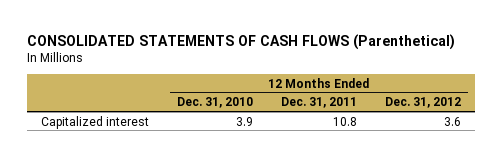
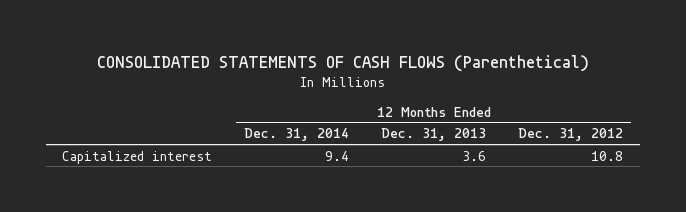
[176,97,253,109] Dec. 31, 2010 -> none
[281,97,358,109] Dec. 31, 2011 -> none
none -> [244,128,350,142] Dec. 31, 2014
none -> [381,128,487,142] Dec. 31, 2013
[444,116,462,126] 3.6 -> [591,150,624,161] 10.8

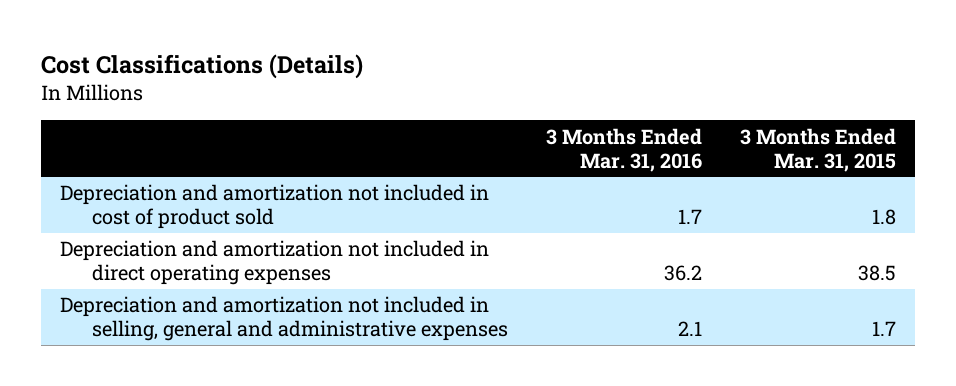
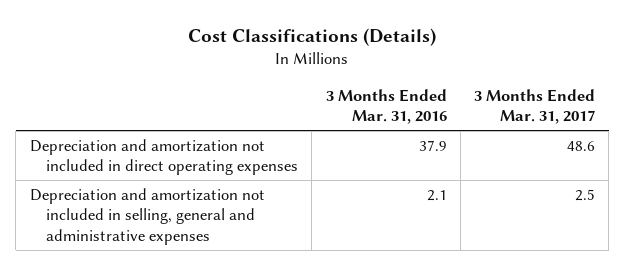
[739,127,896,172] 3 Months Ended Mar. 31, 2015 -> none
none -> [474,88,596,125] 3 Months Ended Mar. 31, 2017
[60,184,490,230] Depreciation and amortization not included in cost of product sold -> none
[663,265,702,282] 36.2 -> [418,139,447,151] 37.9

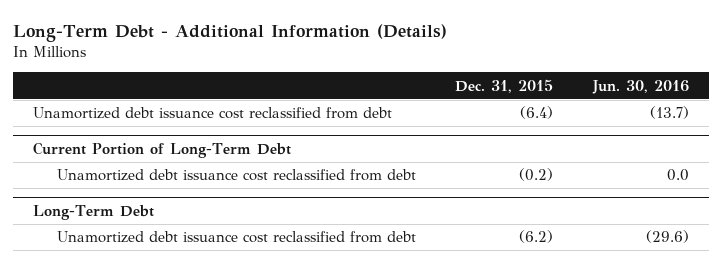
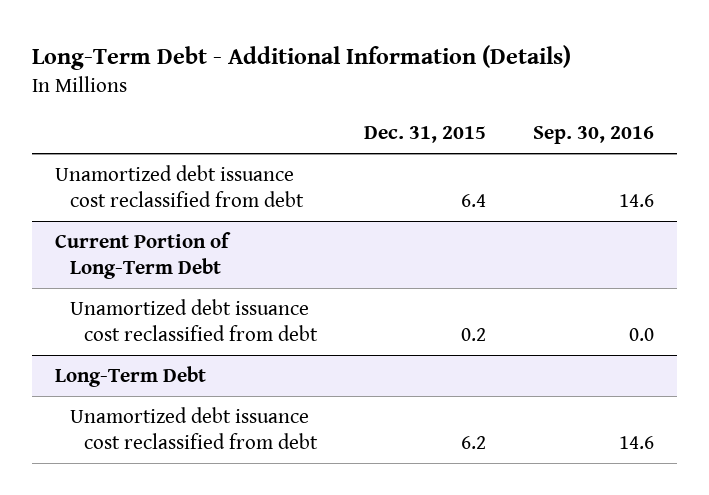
[592,79,690,94] Jun. 30, 2016 -> none
none -> [532,126,654,145] Sep. 30, 2016
[520,106,554,120] (6.4) -> [461,193,487,207] 6.4
[519,168,554,182] (0.2) -> [461,327,487,341] 0.2
[519,230,554,244] (6.2) -> [461,435,487,449] 6.2

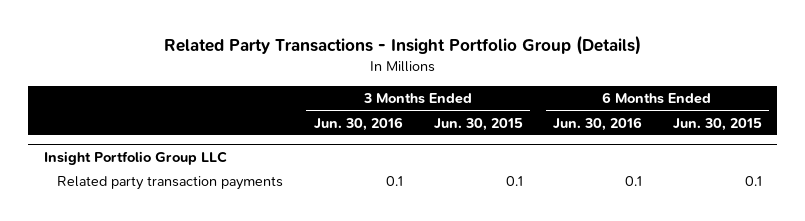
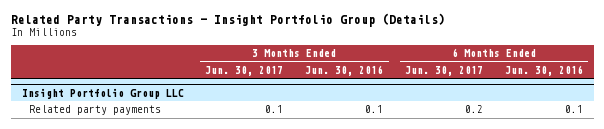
[433,117,523,131] Jun. 30, 2015 -> none
[672,117,762,131] Jun. 30, 2015 -> none
none -> [205,65,284,76] Jun. 30, 2017
none -> [405,65,484,76] Jun. 30, 2017
[57,176,284,191] Related party transaction payments -> [29,105,162,116] Related party payments

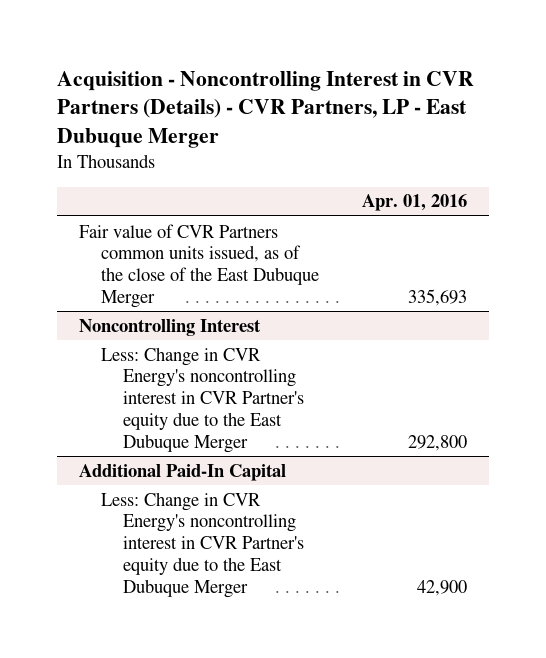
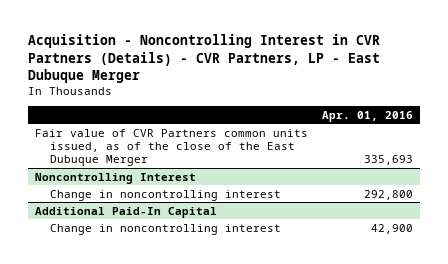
[100,346,304,453] Less: Change in CVR Energy's noncontrolling interest in CVR Partner's equity due to the East Dubuque Merger -> [49,189,281,201] Change in noncontrolling interest
[100,491,304,598] Less: Change in CVR Energy's noncontrolling interest in CVR Partner's equity due to the East Dubuque Merger -> [49,223,281,235] Change in noncontrolling interest

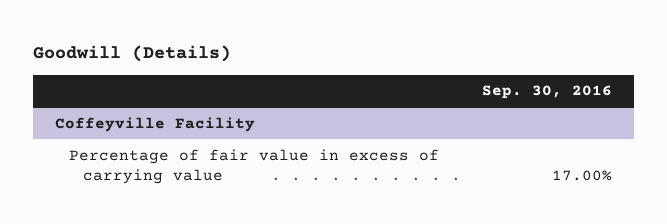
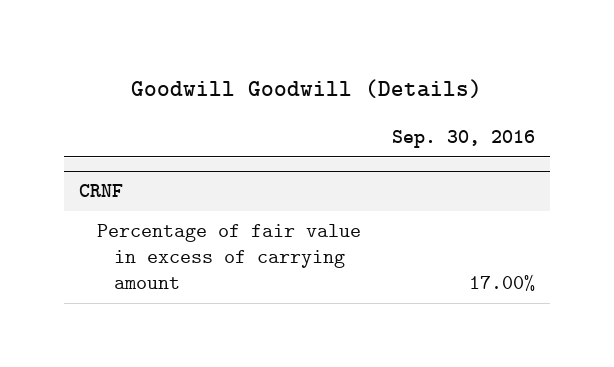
[33,45,232,63] Goodwill (Details) -> [131,79,483,99] Goodwill Goodwill (Details)
[55,116,256,132] Coffeyville Facility -> [79,184,124,198] CRNF
[68,148,439,184] Percentage of fair value in excess of carrying value -> [96,224,361,290] Percentage of fair value in excess of carrying amount

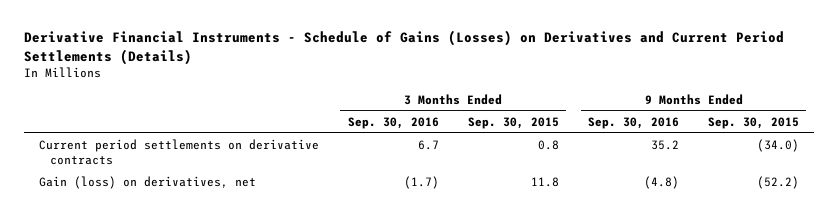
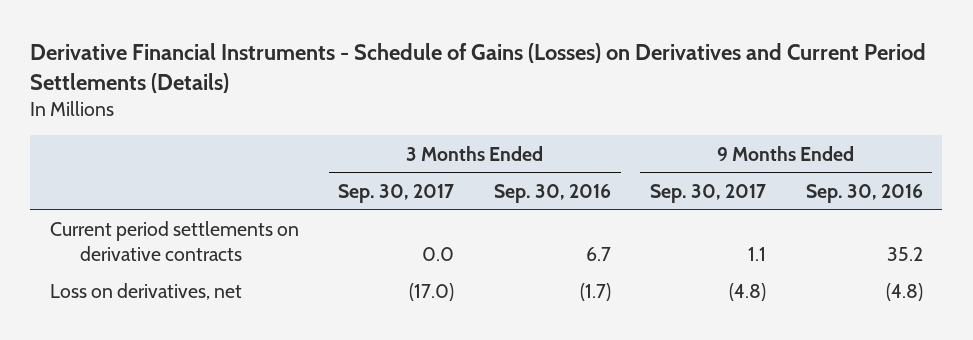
[467,116,559,129] Sep. 30, 2015 -> none
[708,116,800,129] Sep. 30, 2015 -> none
none -> [338,183,455,203] Sep. 30, 2017
none -> [650,183,767,203] Sep. 30, 2017
[38,176,256,190] Gain (loss) on derivatives, net -> [49,283,242,301] Loss on derivatives, net

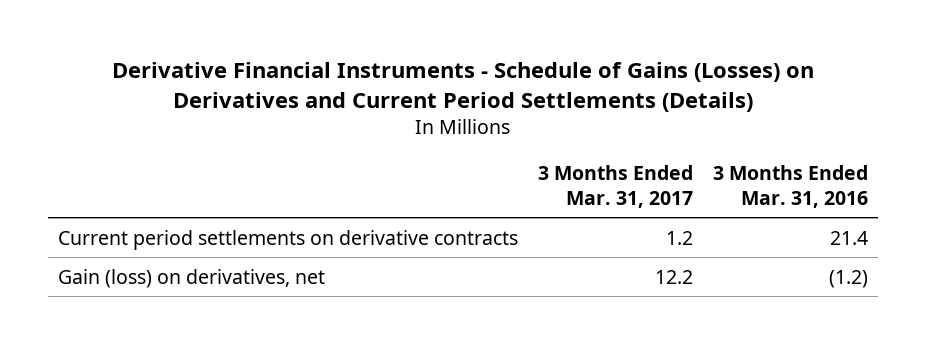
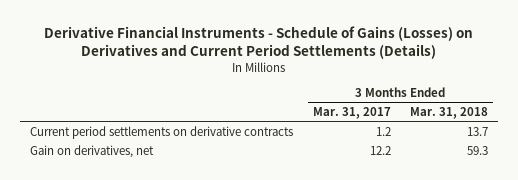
[712,165,868,208] 3 Months Ended Mar. 31, 2016 -> none
none -> [410,107,489,120] Mar. 31, 2018
[57,268,325,288] Gain (loss) on derivatives, net -> [30,144,155,158] Gain on derivatives, net

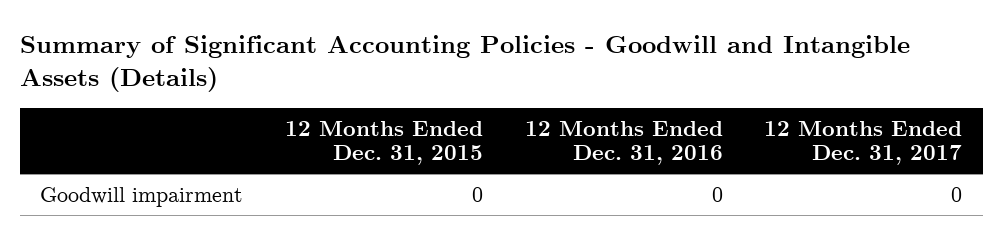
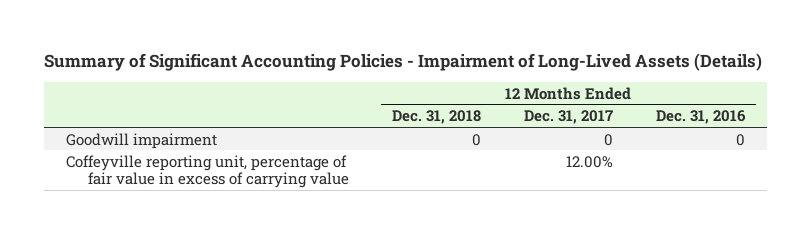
[19,34,910,93] Summary of Significant Accounting Policies - Goodwill and Intangible Assets (Details) -> [44,53,763,72] Summary of Significant Accounting Policies - Impairment of Long-Lived Assets (Details)
[285,120,484,166] 12 Months Ended Dec. 31, 2015 -> none
none -> [391,110,481,125] Dec. 31, 2018
none -> [65,154,349,188] Coffeyville reporting unit, percentage of fair value in excess of carrying value

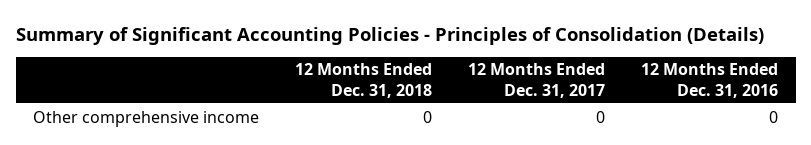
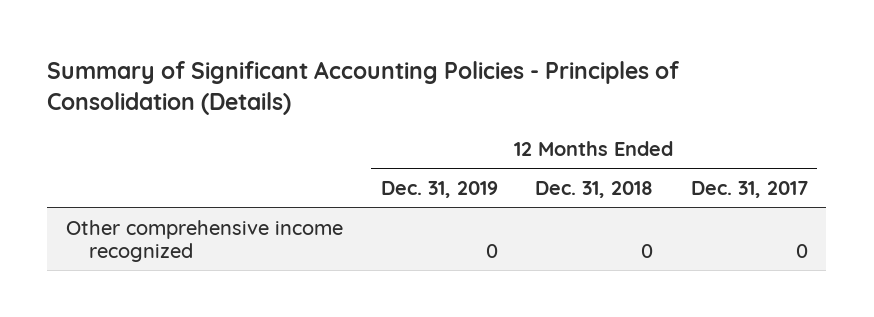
[640,63,778,98] 12 Months Ended Dec. 31, 2016 -> none
none -> [380,181,498,199] Dec. 31, 2019
[33,110,260,127] Other comprehensive income -> [66,219,344,263] Other comprehensive income recognized

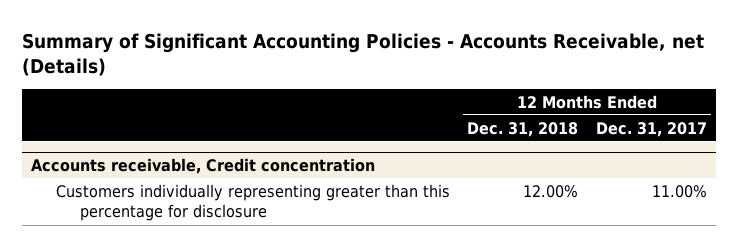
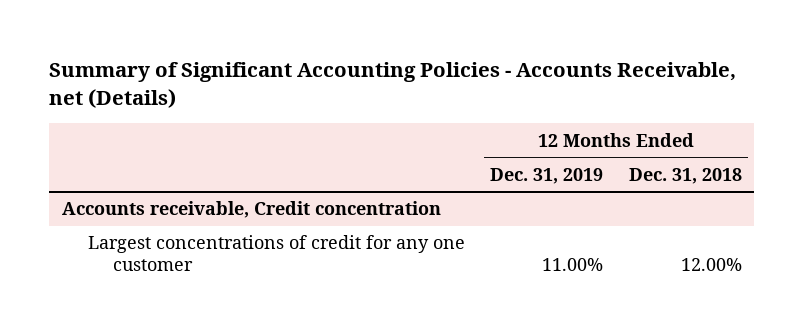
[596,121,708,137] Dec. 31, 2017 -> none
none -> [490,167,604,184] Dec. 31, 2019
[55,183,450,222] Customers individually representing greater than this percentage for disclosure -> [87,235,465,271] Largest concentrations of credit for any one customer

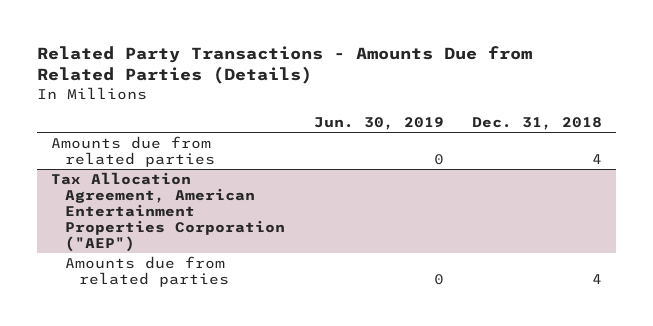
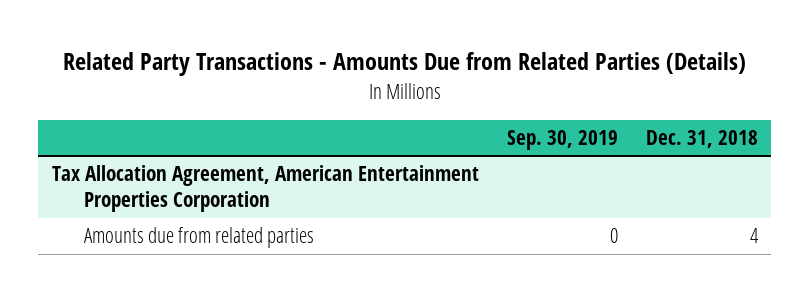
[313,117,444,131] Jun. 30, 2019 -> none
none -> [506,130,618,151] Sep. 30, 2019
[51,135,216,167] Amounts due from related parties -> none
[51,171,286,253] Tax Allocation Agreement, American Entertainment Properties Corporation ("AEP") -> [51,165,479,213] Tax Allocation Agreement, American Entertainment Properties Corporation

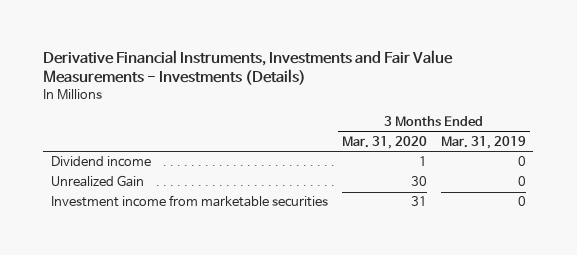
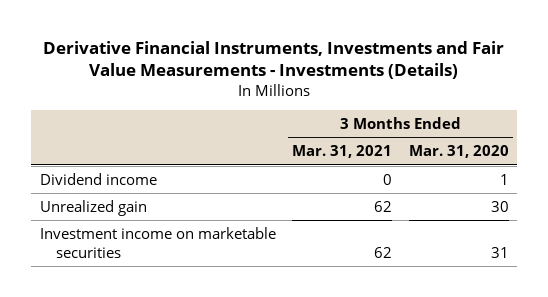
[441,136,527,150] Mar. 31, 2019 -> none
none -> [292,145,393,159] Mar. 31, 2021
[50,175,144,188] Unrealized Gain -> [39,199,147,216] Unrealized gain
[50,195,328,208] Investment income from marketable securities -> [39,226,276,258] Investment income on marketable securities

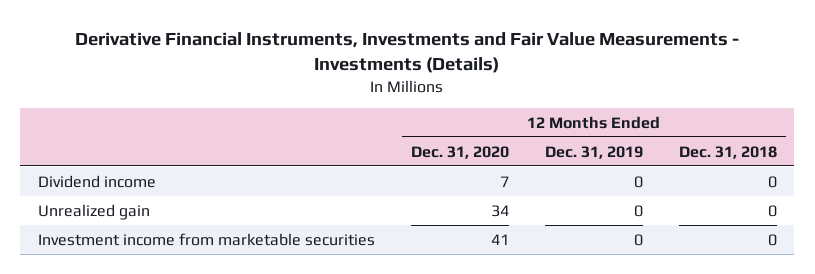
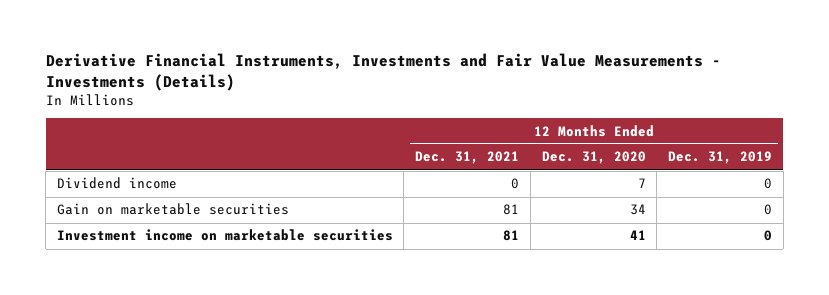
[678,145,777,159] Dec. 31, 2018 -> none
none -> [415,151,520,165] Dec. 31, 2021
[38,203,151,220] Unrealized gain -> [56,203,289,216] Gain on marketable securities
[38,232,376,246] Investment income from marketable securities -> [56,229,393,242] Investment income on marketable securities

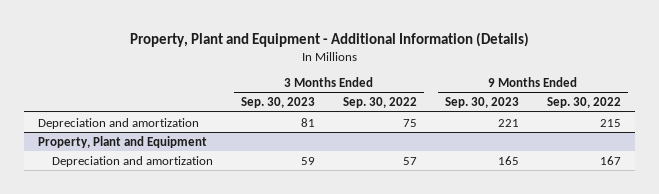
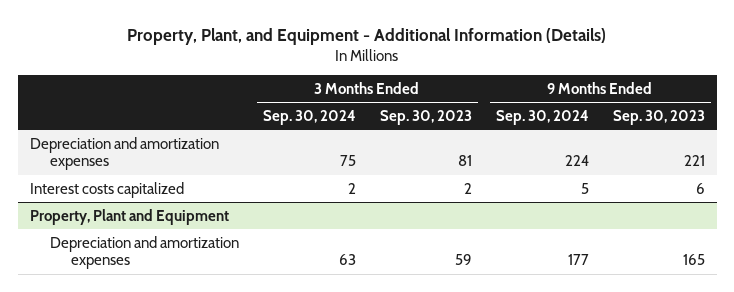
[129,31,529,47] Property, Plant and Equipment - Additional Information (Details) -> [127,27,607,45] Property, Plant, and Equipment - Additional Information (Details)
[342,97,417,109] Sep. 30, 2022 -> none
[546,97,621,109] Sep. 30, 2022 -> none
none -> [263,110,357,126] Sep. 30, 2024
none -> [495,110,589,126] Sep. 30, 2024
[38,117,200,129] Depreciation and amortization -> [29,136,219,171] Depreciation and amortization expenses
none -> [29,181,184,198] Interest costs capitalized
[51,155,213,167] Depreciation and amortization -> [50,235,240,270] Depreciation and amortization expenses

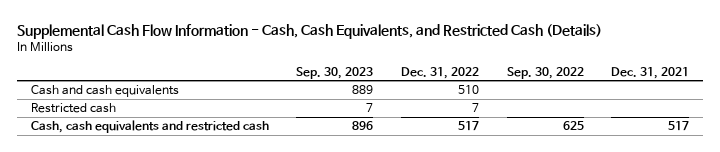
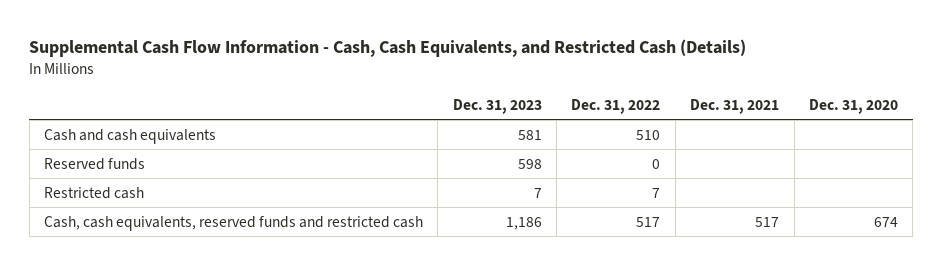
[296,66,374,79] Sep. 30, 2023 -> none
[506,66,584,79] Sep. 30, 2022 -> none
none -> [452,98,542,114] Dec. 31, 2023
none -> [808,98,898,114] Dec. 31, 2020
none -> [44,157,146,170] Reserved funds
[30,120,269,134] Cash, cash equivalents and restricted cash -> [44,215,424,231] Cash, cash equivalents, reserved funds and restricted cash

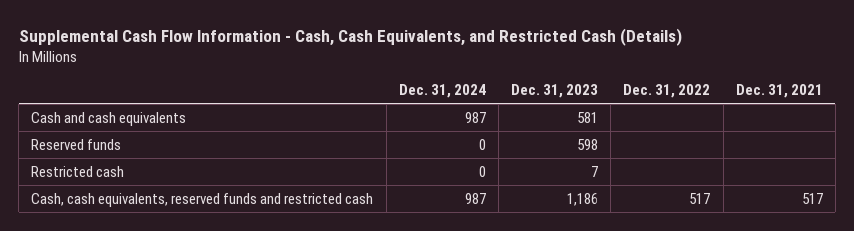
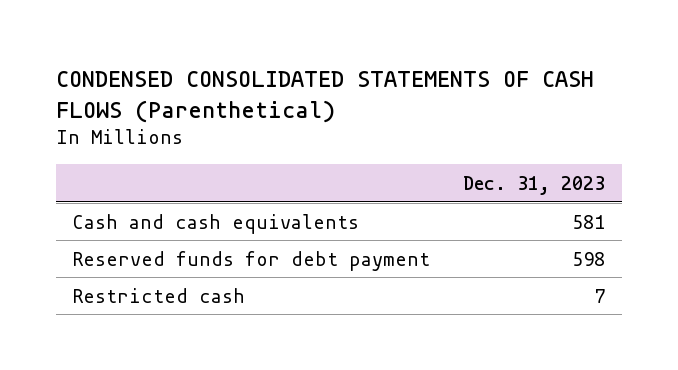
[18,27,682,46] Supplemental Cash Flow Information - Cash, Cash Equivalents, and Restricted Cash (Details) -> [56,70,595,123] CONDENSED CONSOLIDATED STATEMENTS OF CASH FLOWS (Parenthetical)
[398,84,486,99] Dec. 31, 2024 -> none
[623,84,711,99] Dec. 31, 2022 -> none
[735,84,823,99] Dec. 31, 2021 -> none
[31,138,122,150] Reserved funds -> [72,250,431,271] Reserved funds for debt payment
[31,192,374,207] Cash, cash equivalents, reserved funds and restricted cash -> none

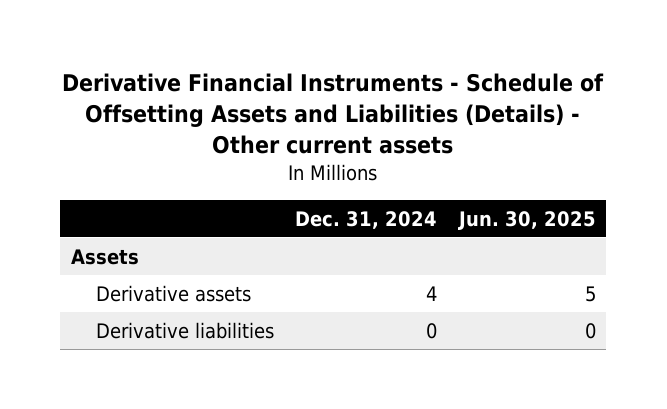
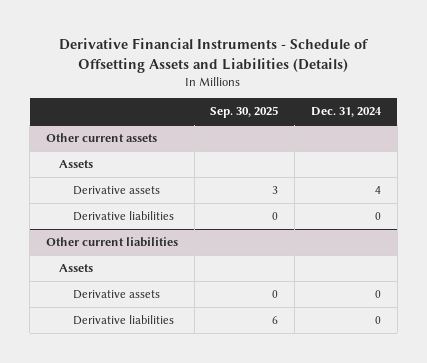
[62,73,605,155] Derivative Financial Instruments - Schedule of Offsetting Assets and Liabilities (Details) - Other current assets -> [59,38,370,73] Derivative Financial Instruments - Schedule of Offsetting Assets and Liabilities (Details)
[457,210,596,230] Jun. 30, 2025 -> none
none -> [210,106,279,119] Sep. 30, 2025
none -> [45,132,157,142] Other current assets
none -> [45,236,178,247] Other current liabilities
none -> [59,263,94,272] Assets
none -> [73,289,161,299] Derivative assets
none -> [73,314,175,325] Derivative liabilities

